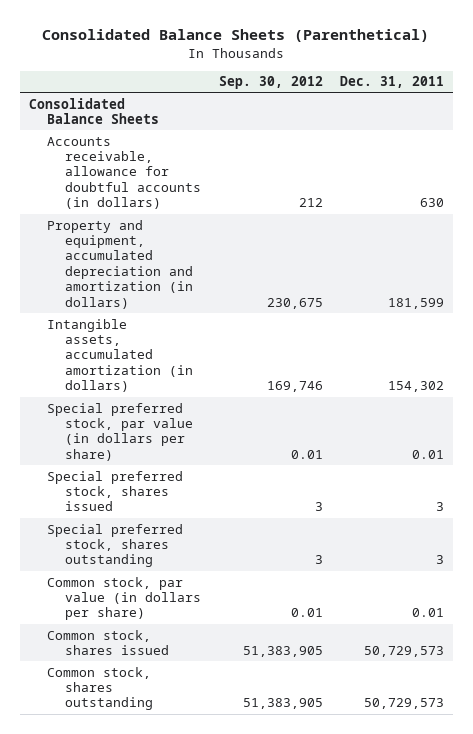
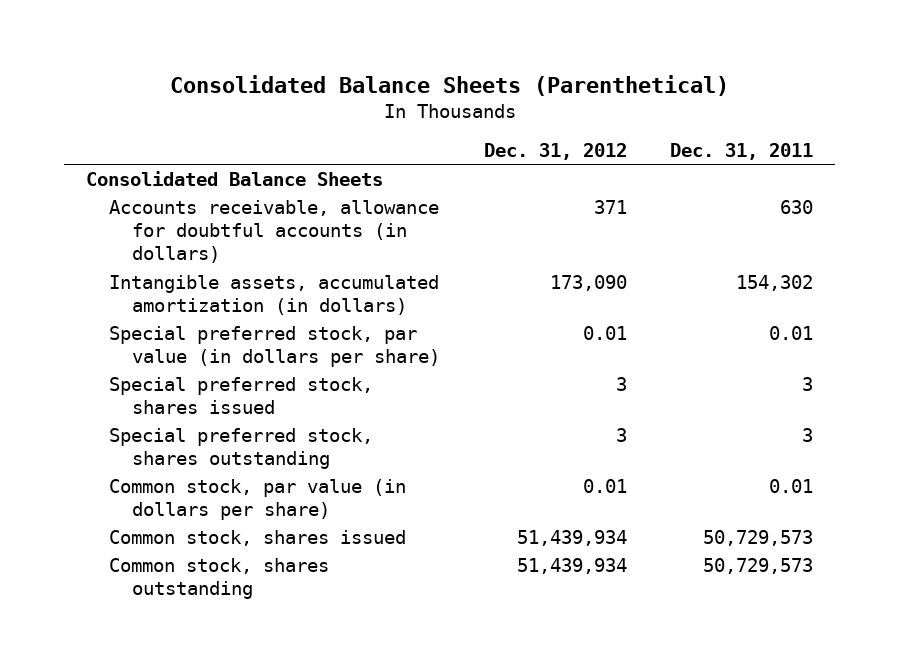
[218,76,323,90] Sep. 30, 2012 -> none
none -> [483,143,627,161] Dec. 31, 2012
[46,219,193,309] Property and equipment, accumulated depreciation and amortization (in dollars) -> none

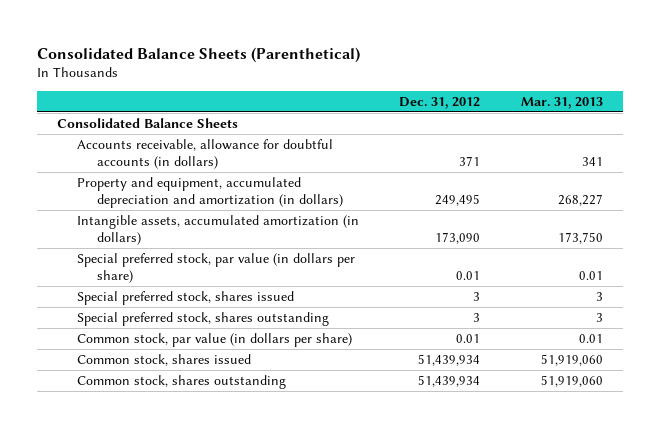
[670,143,814,161] Dec. 31, 2011 -> none
none -> [520,96,603,109] Mar. 31, 2013
none -> [77,176,343,208] Property and equipment, accumulated depreciation and amortization (in dollars)

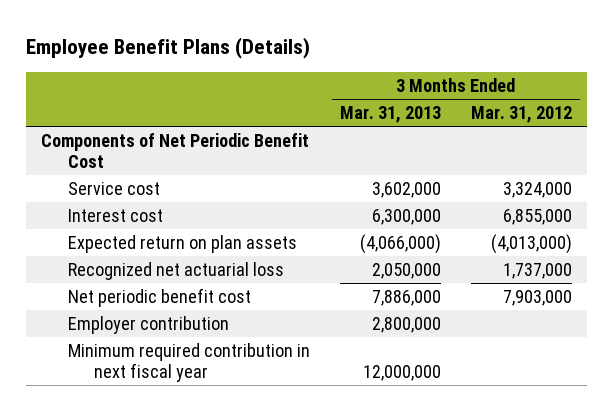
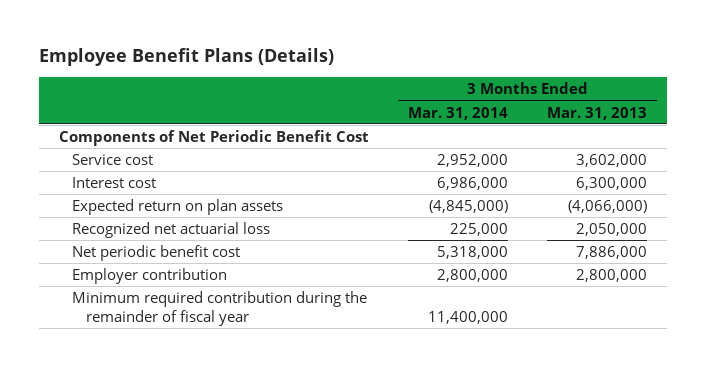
[471,106,573,124] Mar. 31, 2012 -> none
none -> [407,106,508,120] Mar. 31, 2014
[67,342,310,383] Minimum required contribution in next fiscal year -> none
none -> [72,291,368,326] Minimum required contribution during the remainder of fiscal year

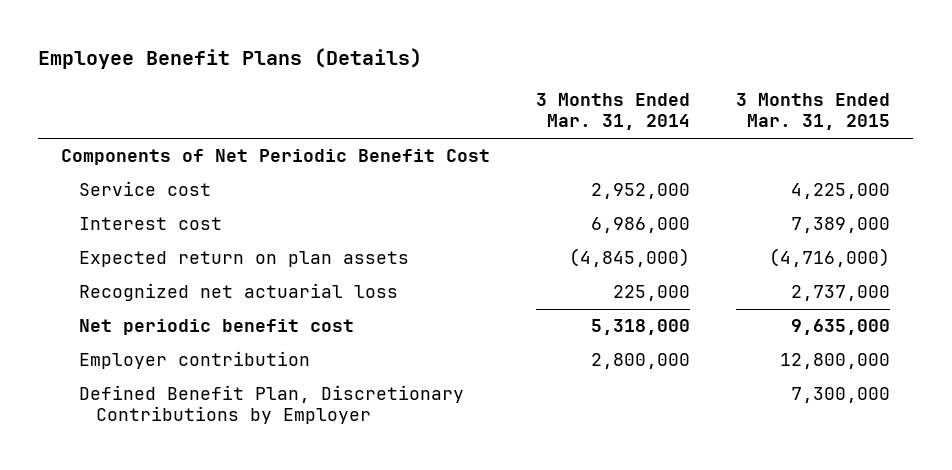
[547,106,648,120] Mar. 31, 2013 -> none
none -> [736,93,891,131] 3 Months Ended Mar. 31, 2015
[72,291,368,326] Minimum required contribution during the remainder of fiscal year -> none
none -> [78,385,464,425] Defined Benefit Plan, Discretionary Contributions by Employer

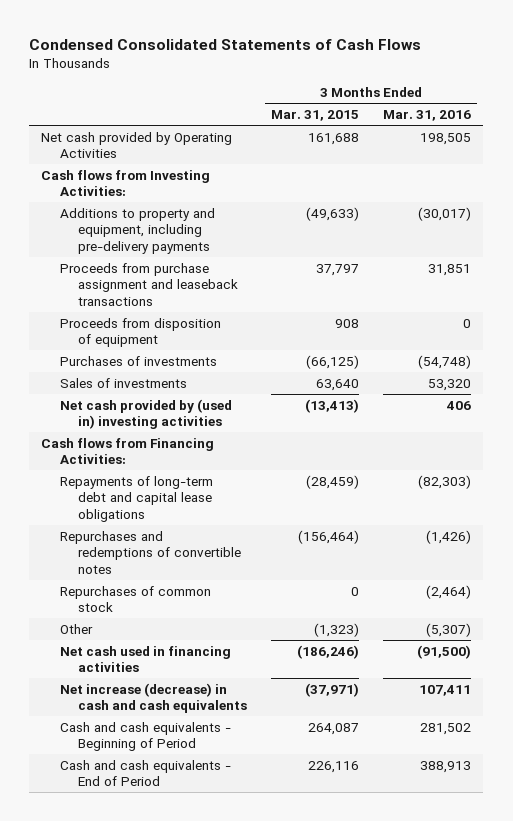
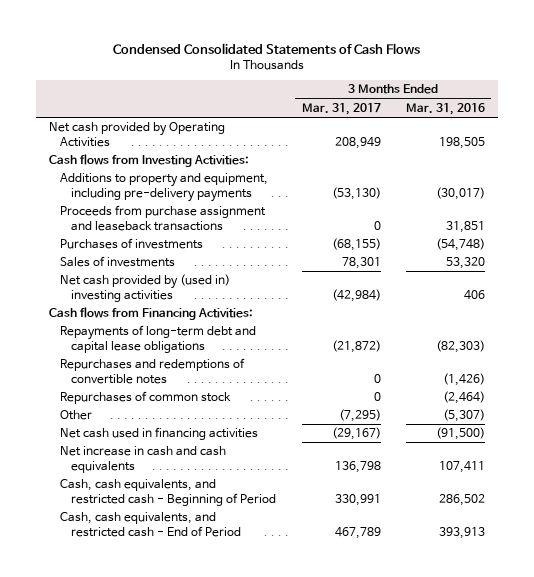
[270,110,359,122] Mar. 31, 2015 -> none
none -> [301,102,381,115] Mar. 31, 2017
[59,317,221,348] Proceeds from disposition of equipment -> none
[59,682,247,714] Net increase (decrease) in cash and cash equivalents -> [59,446,226,473] Net increase in cash and cash equivalents
[59,721,231,752] Cash and cash equivalents - Beginning of Period -> [59,479,277,506] Cash, cash equivalents, and restricted cash - Beginning of Period
[420,722,472,735] 281,502 -> [439,493,486,506] 286,502
[59,759,231,787] Cash and cash equivalents - End of Period -> [59,512,242,537] Cash, cash equivalents, and restricted cash - End of Period
[420,760,472,773] 388,913 -> [439,526,486,539] 393,913

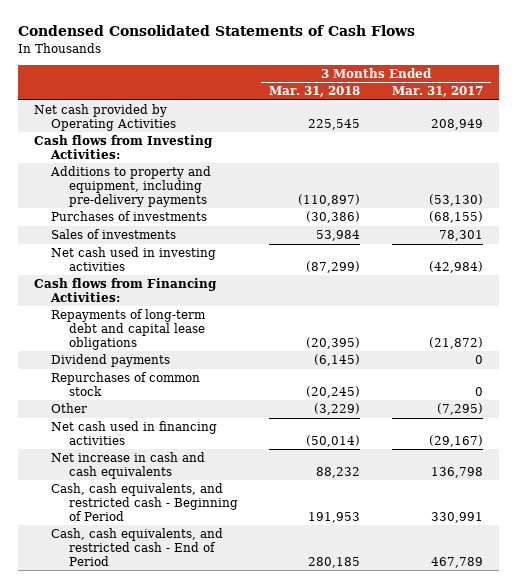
[406,102,486,115] Mar. 31, 2016 -> none
none -> [269,86,361,98] Mar. 31, 2018
[59,205,266,231] Proceeds from purchase assignment and leaseback transactions -> none
[59,274,230,302] Net cash provided by (used in) investing activities -> [51,247,217,272] Net cash used in investing activities
[59,358,245,384] Repurchases and redemptions of convertible notes -> none
none -> [51,354,171,368] Dividend payments

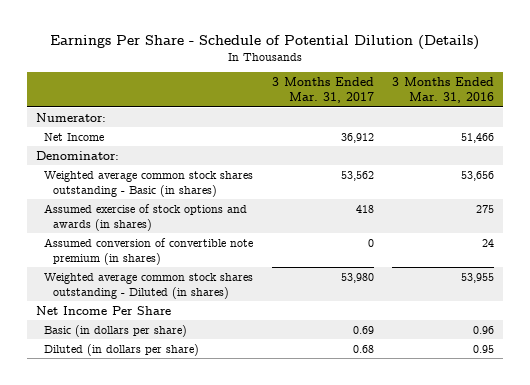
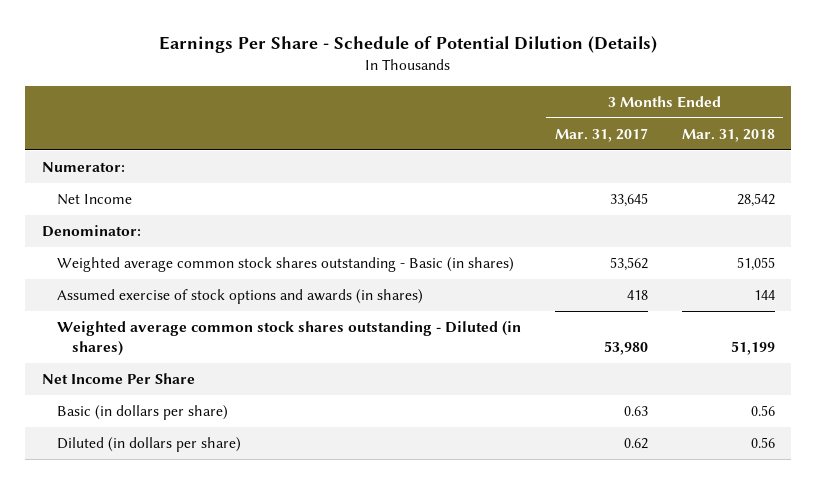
[392,77,495,104] 3 Months Ended Mar. 31, 2016 -> none
none -> [681,128,775,142] Mar. 31, 2018
[340,132,374,143] 36,912 -> [609,193,648,208] 33,645
[44,237,254,265] Assumed conversion of convertible note premium (in shares) -> none
[352,325,374,334] 0.69 -> [623,406,648,417] 0.63
[352,344,374,353] 0.68 -> [623,438,648,450] 0.62

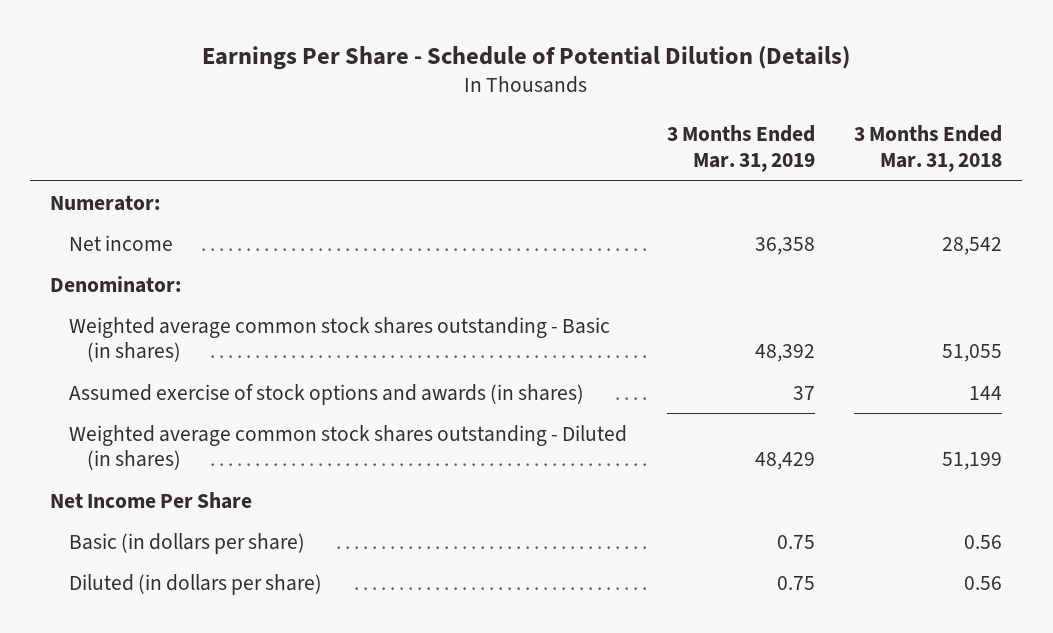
[554,127,648,142] Mar. 31, 2017 -> none
none -> [666,125,815,172] 3 Months Ended Mar. 31, 2019
[56,194,132,206] Net Income -> [68,234,173,251] Net income

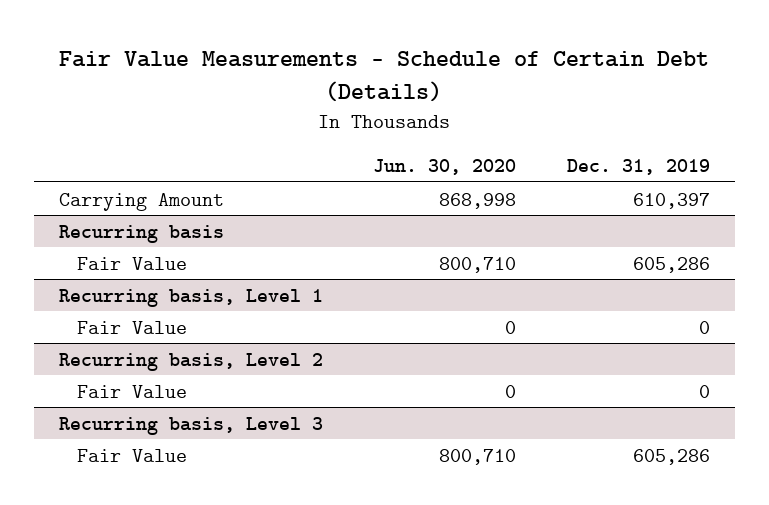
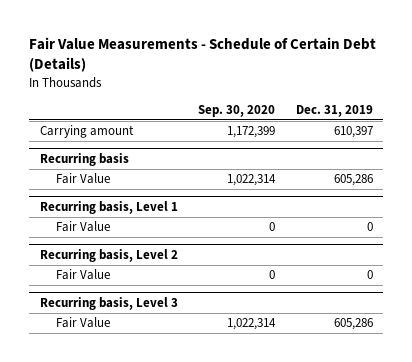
[373,158,517,175] Jun. 30, 2020 -> none
none -> [198,105,276,118] Sep. 30, 2020
[58,192,224,211] Carrying Amount -> [39,125,134,139] Carrying amount

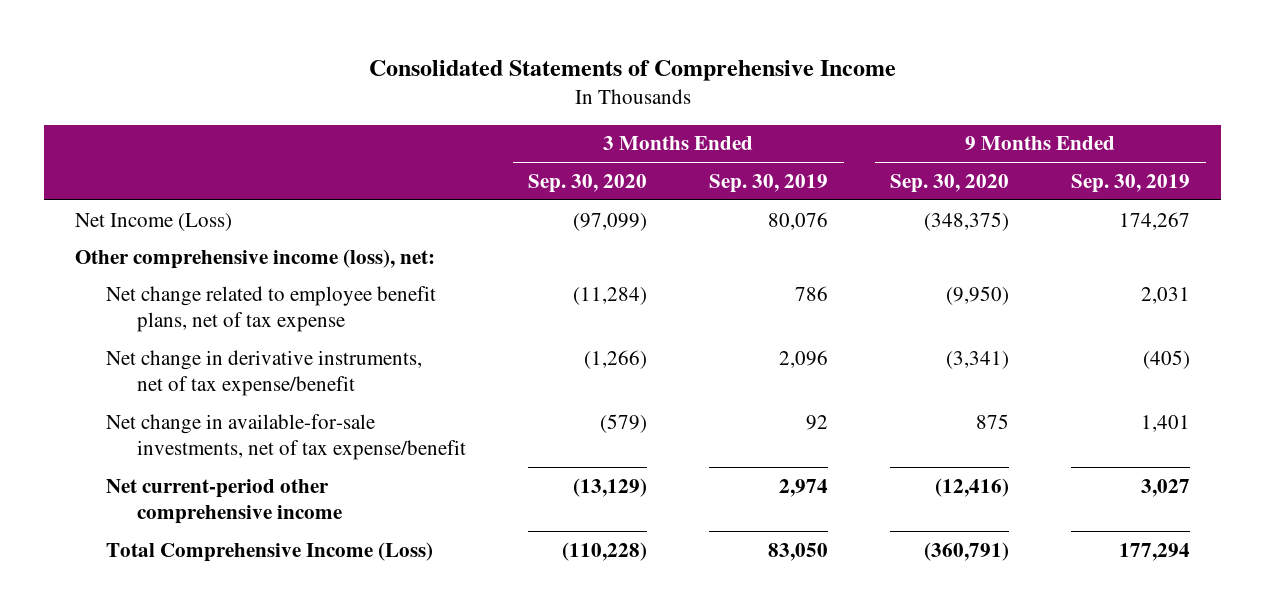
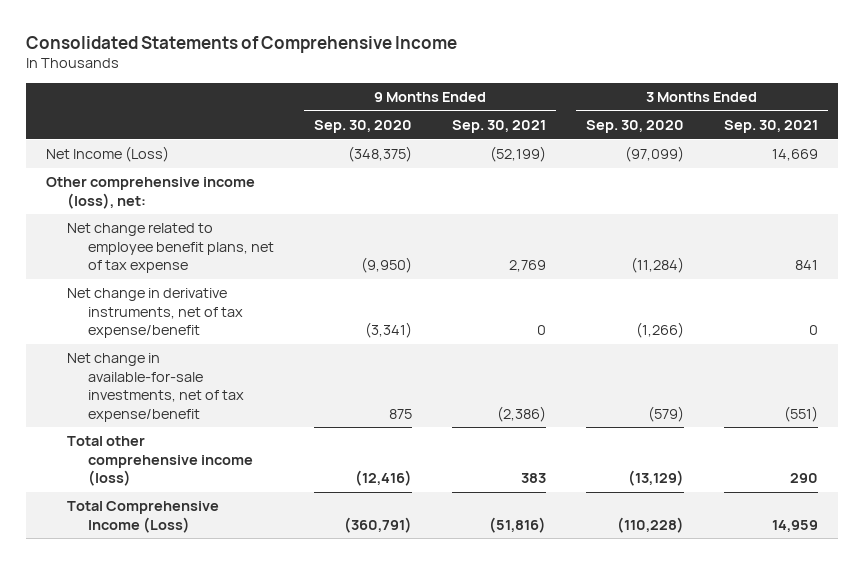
[709,173,829,193] Sep. 30, 2019 -> none
[1071,173,1191,193] Sep. 30, 2019 -> none
none -> [451,120,546,134] Sep. 30, 2021
none -> [723,120,818,134] Sep. 30, 2021
[105,478,343,525] Net current-period other comprehensive income -> [66,436,253,487] Total other comprehensive income (loss)

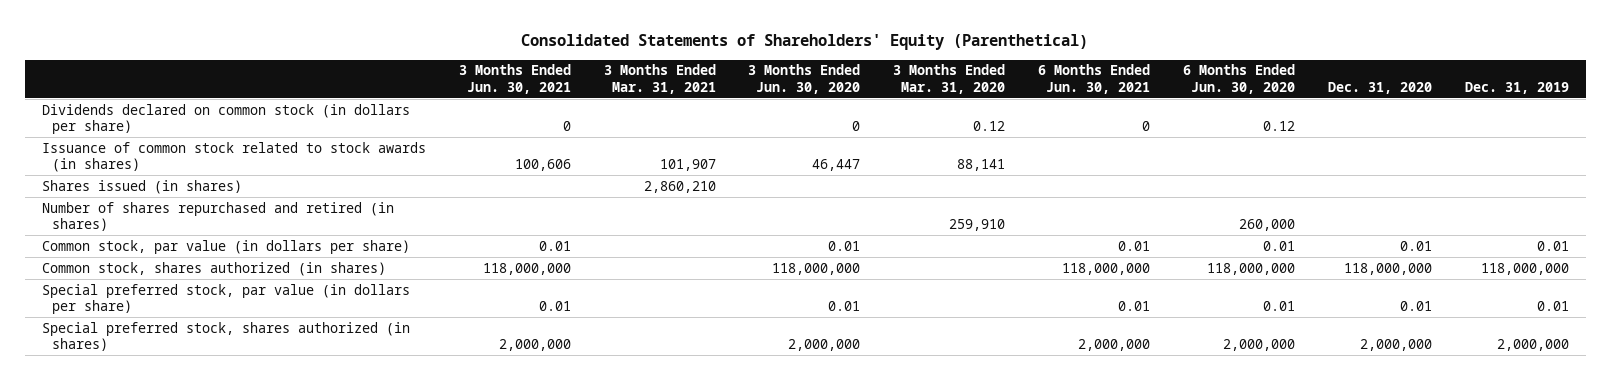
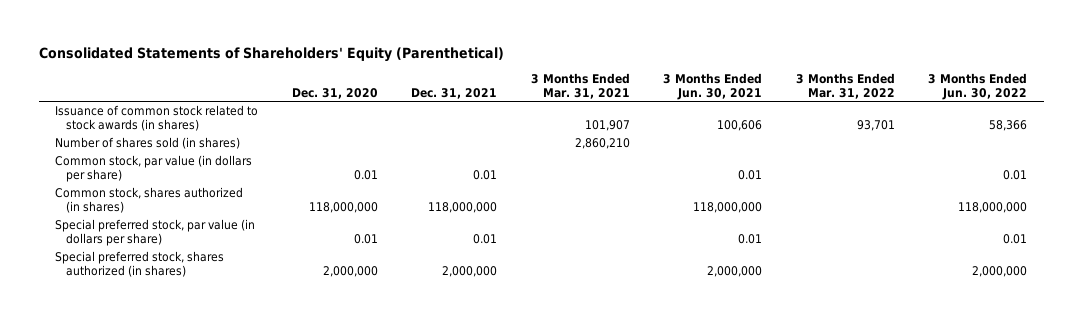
[748,64,861,94] 3 Months Ended Jun. 30, 2020 -> none
[893,64,1006,94] 3 Months Ended Mar. 31, 2020 -> none
[1038,64,1151,94] 6 Months Ended Jun. 30, 2021 -> none
[1183,64,1296,94] 6 Months Ended Jun. 30, 2020 -> none
[1465,81,1570,94] Dec. 31, 2019 -> none
none -> [411,88,498,100] Dec. 31, 2021
none -> [795,72,895,100] 3 Months Ended Mar. 31, 2022
none -> [927,72,1027,101] 3 Months Ended Jun. 30, 2022
[41,103,410,134] Dividends declared on common stock (in dollars per share) -> none
[41,201,394,231] Number of shares repurchased and retired (in shares) -> none
[41,179,242,194] Shares issued (in shares) -> [55,137,241,150] Number of shares sold (in shares)

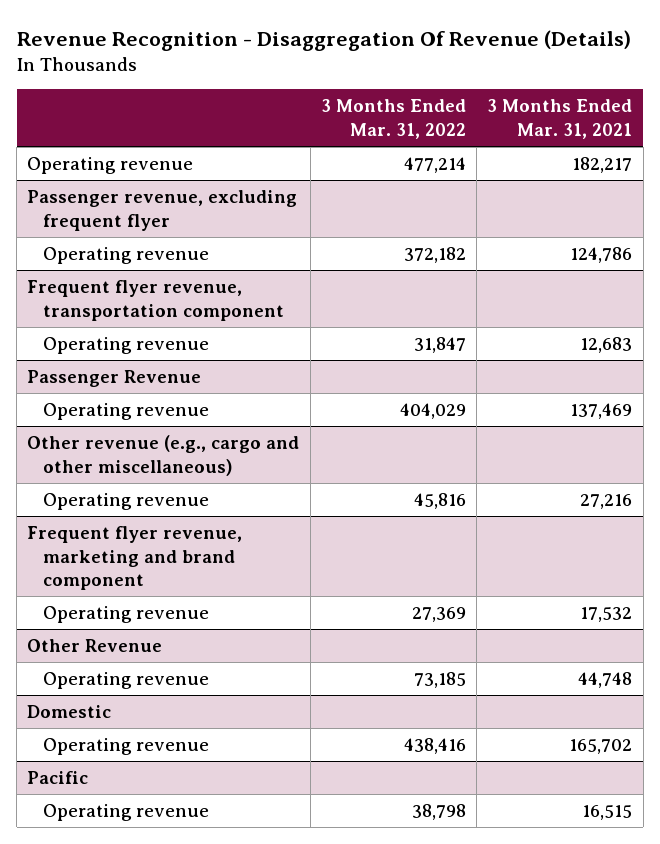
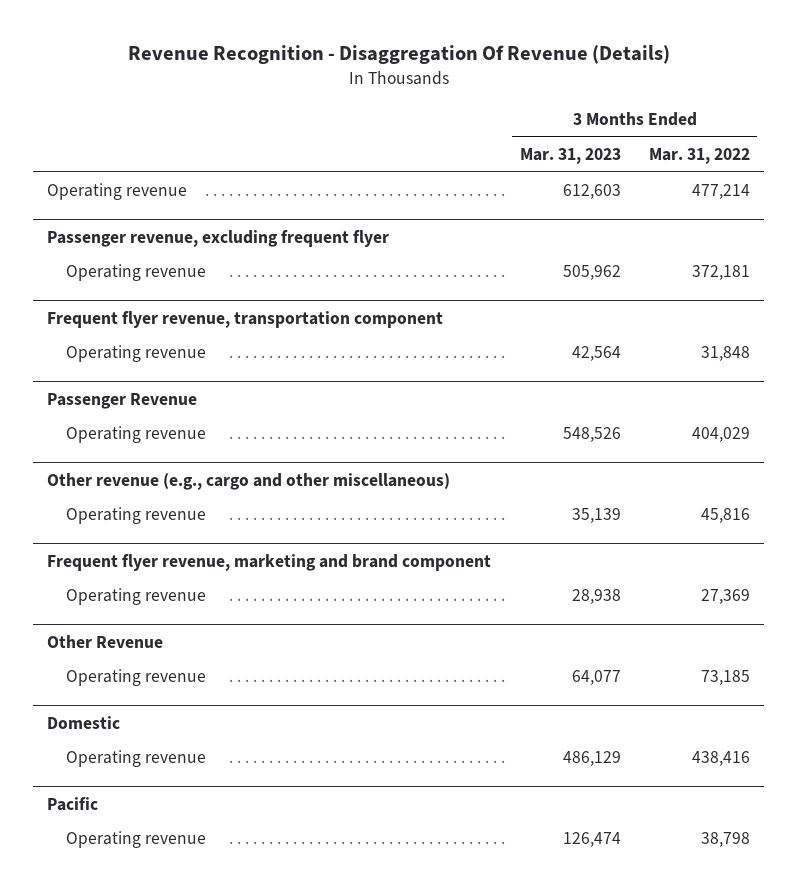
[487,99,633,139] 3 Months Ended Mar. 31, 2021 -> none
none -> [519,148,621,165] Mar. 31, 2023
[403,247,466,264] 372,182 -> [691,265,750,281] 372,181
[413,337,466,354] 31,847 -> [700,346,750,362] 31,848

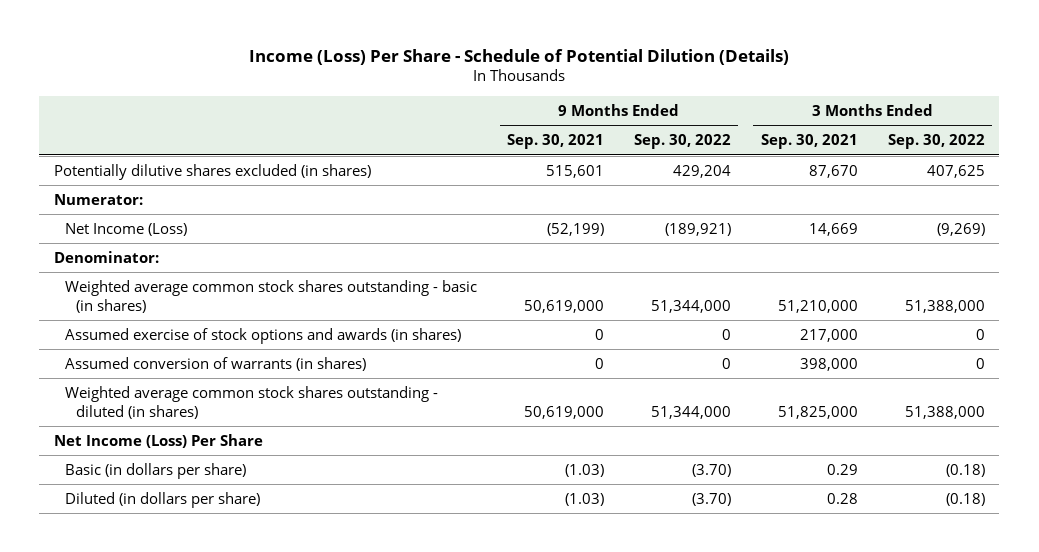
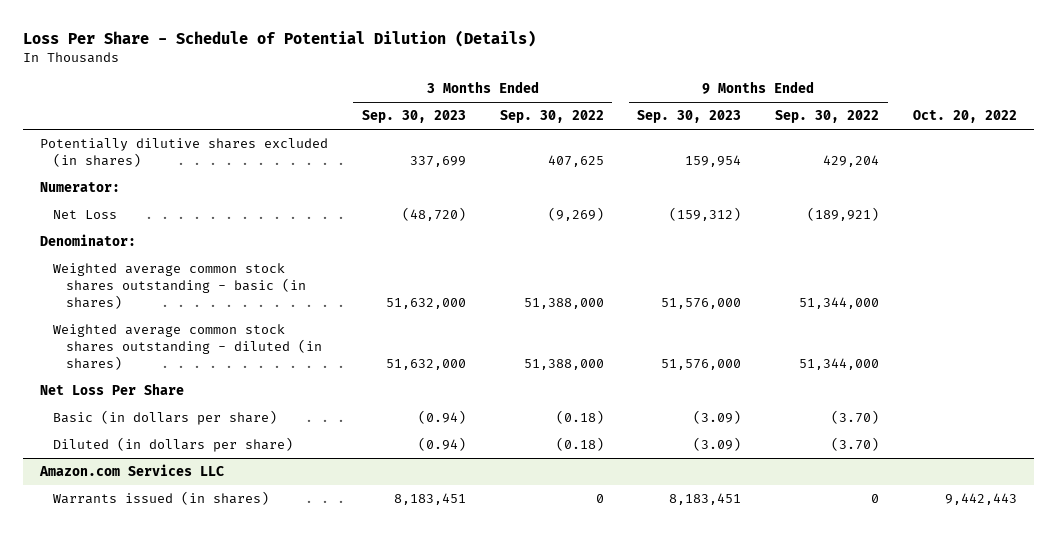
[249,48,790,65] Income (Loss) Per Share - Schedule of Potential Dilution (Details) -> [23,29,537,47] Loss Per Share - Schedule of Potential Dilution (Details)
[507,134,605,150] Sep. 30, 2021 -> none
[760,134,858,150] Sep. 30, 2021 -> none
none -> [361,110,466,124] Sep. 30, 2023
none -> [637,110,742,124] Sep. 30, 2023
none -> [913,110,1018,124] Oct. 20, 2022
[65,222,188,236] Net Income (Loss) -> [52,210,117,220] Net Loss
[65,327,462,344] Assumed exercise of stock options and awards (in shares) -> none
[65,356,367,371] Assumed conversion of warrants (in shares) -> none
[54,433,264,448] Net Income (Loss) Per Share -> [40,383,185,396] Net Loss Per Share
none -> [39,464,225,477] Amazon.com Services LLC
none -> [52,491,269,506] Warrants issued (in shares)

